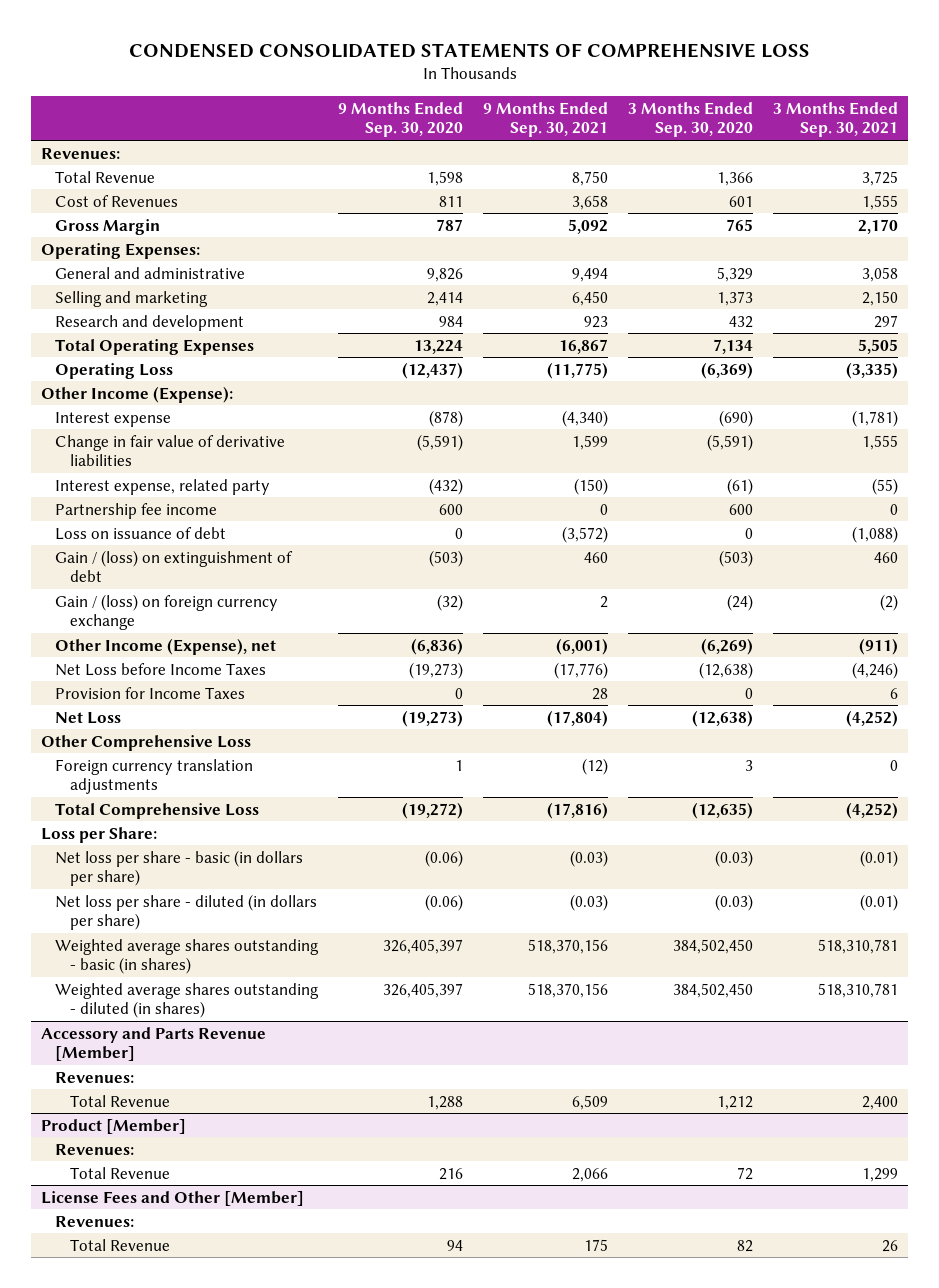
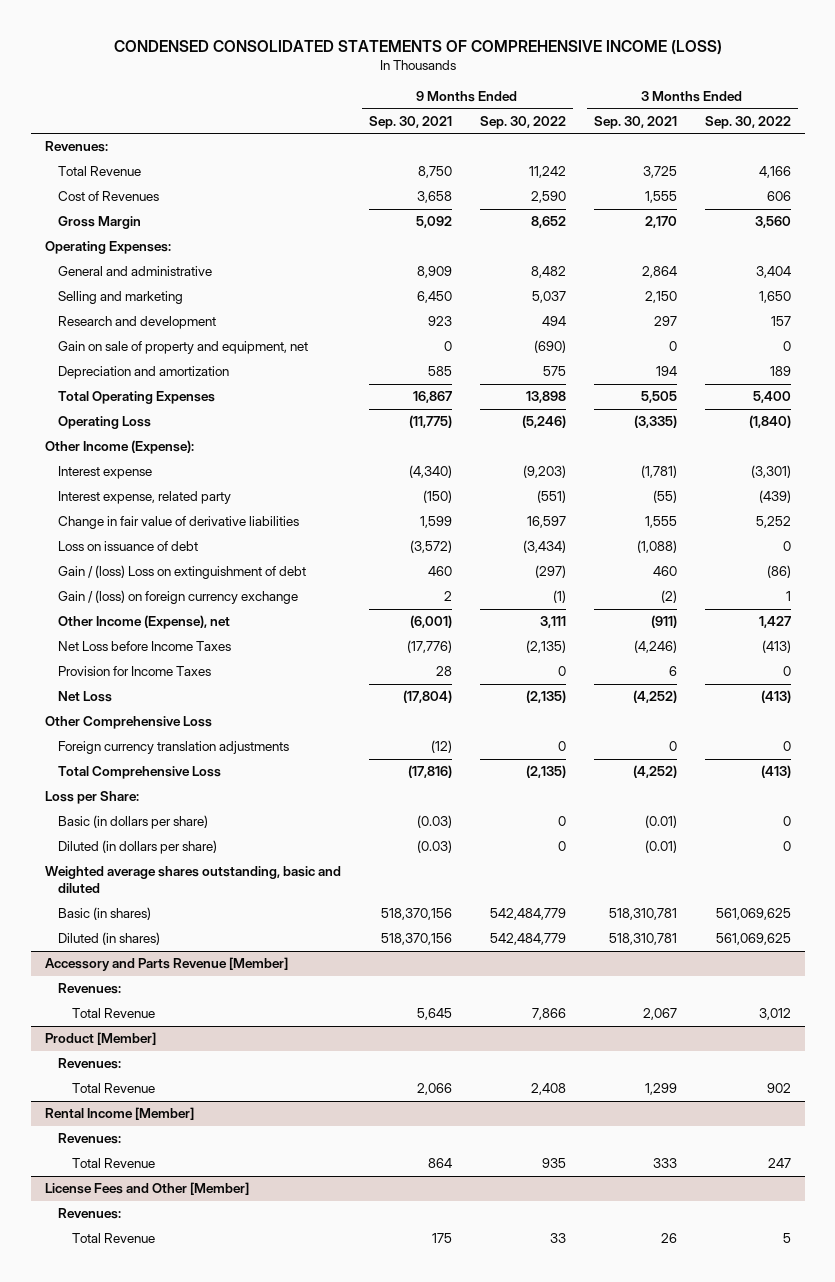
[128,42,810,58] CONDENSED CONSOLIDATED STATEMENTS OF COMPREHENSIVE LOSS -> [113,39,722,55] CONDENSED CONSOLIDATED STATEMENTS OF COMPREHENSIVE INCOME (LOSS)
[338,101,464,138] 9 Months Ended Sep. 30, 2020 -> none
[628,101,754,138] 3 Months Ended Sep. 30, 2020 -> none
none -> [479,116,566,130] Sep. 30, 2022
none -> [704,116,791,130] Sep. 30, 2022
[572,267,609,282] 9,494 -> [416,266,452,279] 8,909
[862,266,899,282] 3,058 -> [641,266,677,279] 2,864
none -> [58,341,309,355] Gain on sale of property and equipment, net
none -> [58,366,230,380] Depreciation and amortization
[55,502,218,519] Partnership fee income -> none
[55,434,286,467] Change in fair value of derivative liabilities -> [58,516,300,530] Change in fair value of derivative liabilities
[55,549,294,583] Gain / (loss) on extinguishment of debt -> [58,565,307,580] Gain / (loss) Loss on extinguishment of debt
[55,849,304,887] Net loss per share - basic (in dollars per share) -> [58,815,209,830] Basic (in dollars per share)
[55,893,318,931] Net loss per share - diluted (in dollars per share) -> [58,840,218,855] Diluted (in dollars per share)
none -> [44,866,341,894] Weighted average shares outstanding, basic and diluted
[55,938,320,975] Weighted average shares outstanding - basic (in shares) -> [58,907,152,921] Basic (in shares)
[55,982,320,1019] Weighted average shares outstanding - diluted (in shares) -> [58,932,161,946] Diluted (in shares)
[572,1094,609,1110] 6,509 -> [416,1008,452,1021] 5,645
[862,1095,899,1110] 2,400 -> [642,1008,677,1021] 2,067
none -> [44,1107,194,1121] Rental Income [Member]
none -> [58,1133,122,1145] Revenues:
none -> [72,1158,156,1169] Total Revenue

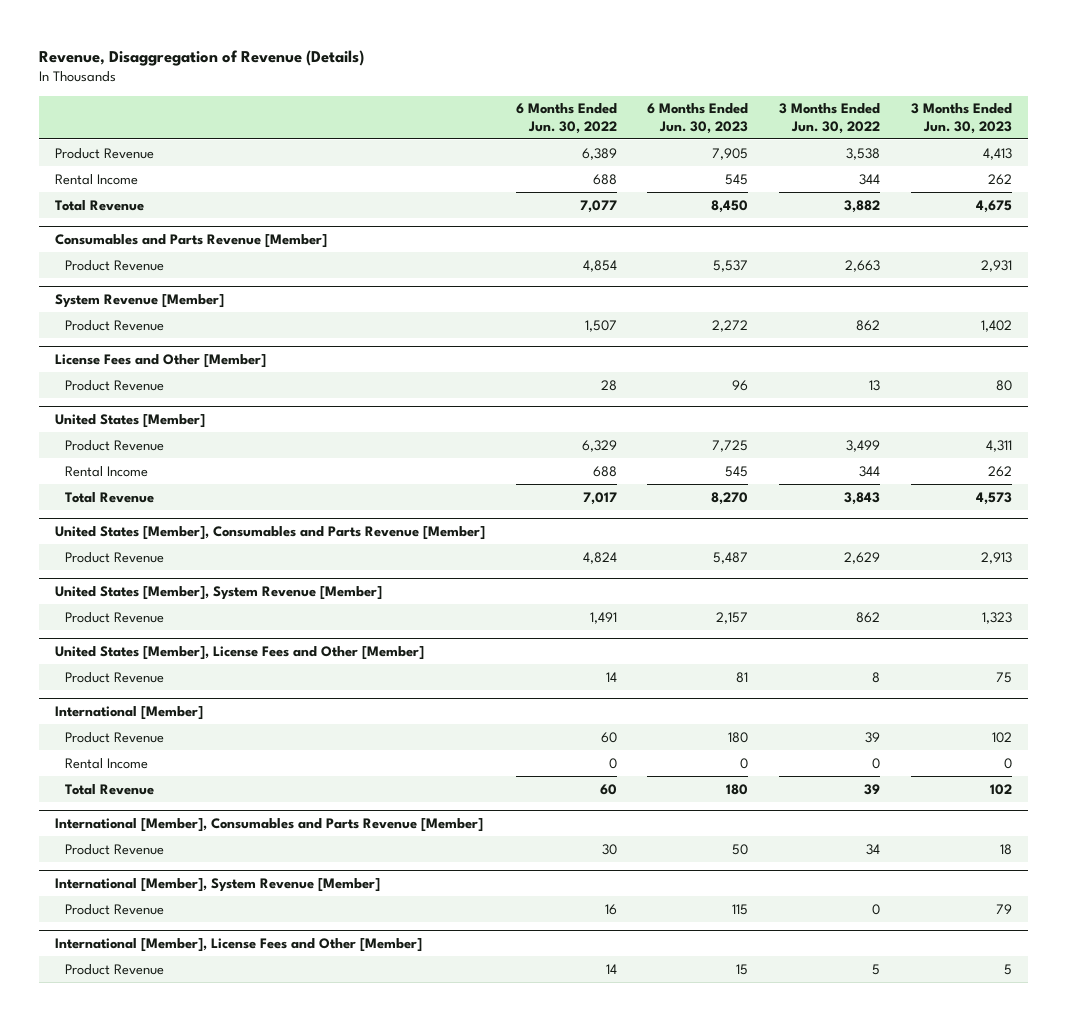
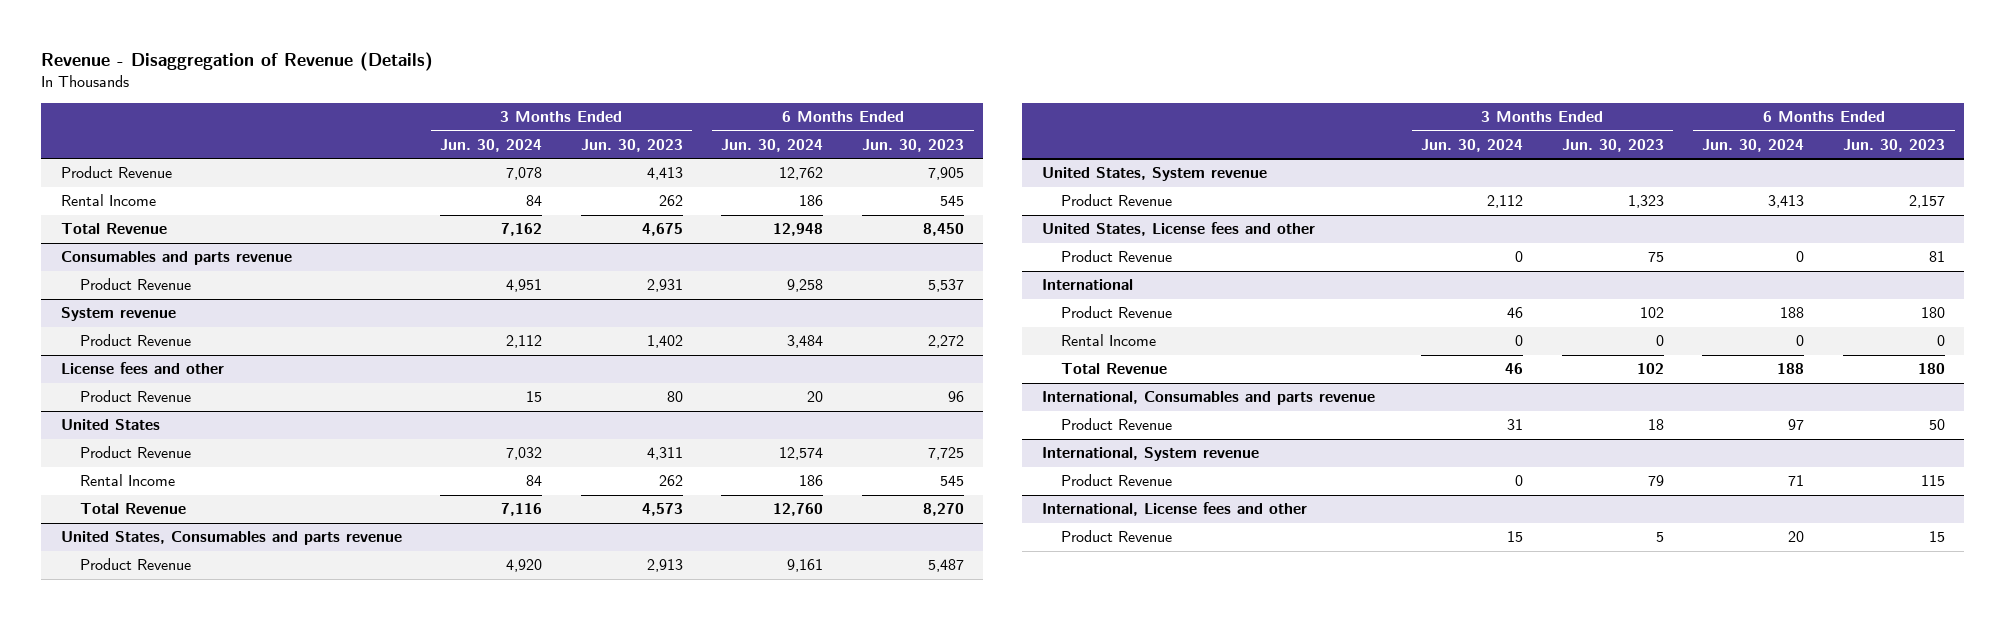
[39,49,365,66] Revenue, Disaggregation of Revenue (Details) -> [41,51,434,71] Revenue - Disaggregation of Revenue (Details)
[515,103,617,134] 6 Months Ended Jun. 30, 2022 -> none
[779,103,881,134] 3 Months Ended Jun. 30, 2022 -> none
none -> [440,138,543,152] Jun. 30, 2024
none -> [721,138,824,152] Jun. 30, 2024
[54,234,327,249] Consumables and Parts Revenue [Member] -> [60,251,292,266] Consumables and parts revenue
[54,294,224,309] System Revenue [Member] -> [60,307,176,322] System revenue
[54,354,266,369] License Fees and Other [Member] -> [60,362,224,375] License fees and other
[54,414,205,429] United States [Member] -> [60,419,160,431] United States
[54,526,485,541] United States [Member], Consumables and Parts Revenue [Member] -> [60,531,402,546] United States, Consumables and parts revenue
[54,586,382,601] United States [Member], System Revenue [Member] -> [1041,167,1267,182] United States, System revenue
[54,646,424,661] United States [Member], License Fees and Other [Member] -> [1041,222,1315,237] United States, License fees and other
[54,706,203,721] International [Member] -> [1041,279,1133,291] International
[54,818,483,833] International [Member], Consumables and Parts Revenue [Member] -> [1041,391,1375,406] International, Consumables and parts revenue
[54,878,380,893] International [Member], System Revenue [Member] -> [1041,447,1259,462] International, System revenue
[54,938,422,953] International [Member], License Fees and Other [Member] -> [1041,502,1307,517] International, License fees and other

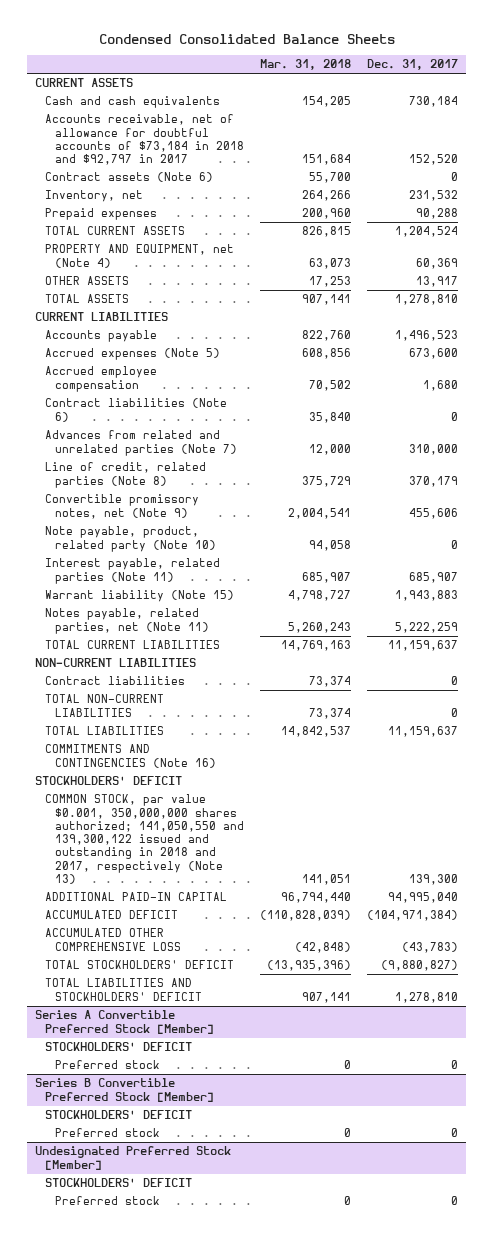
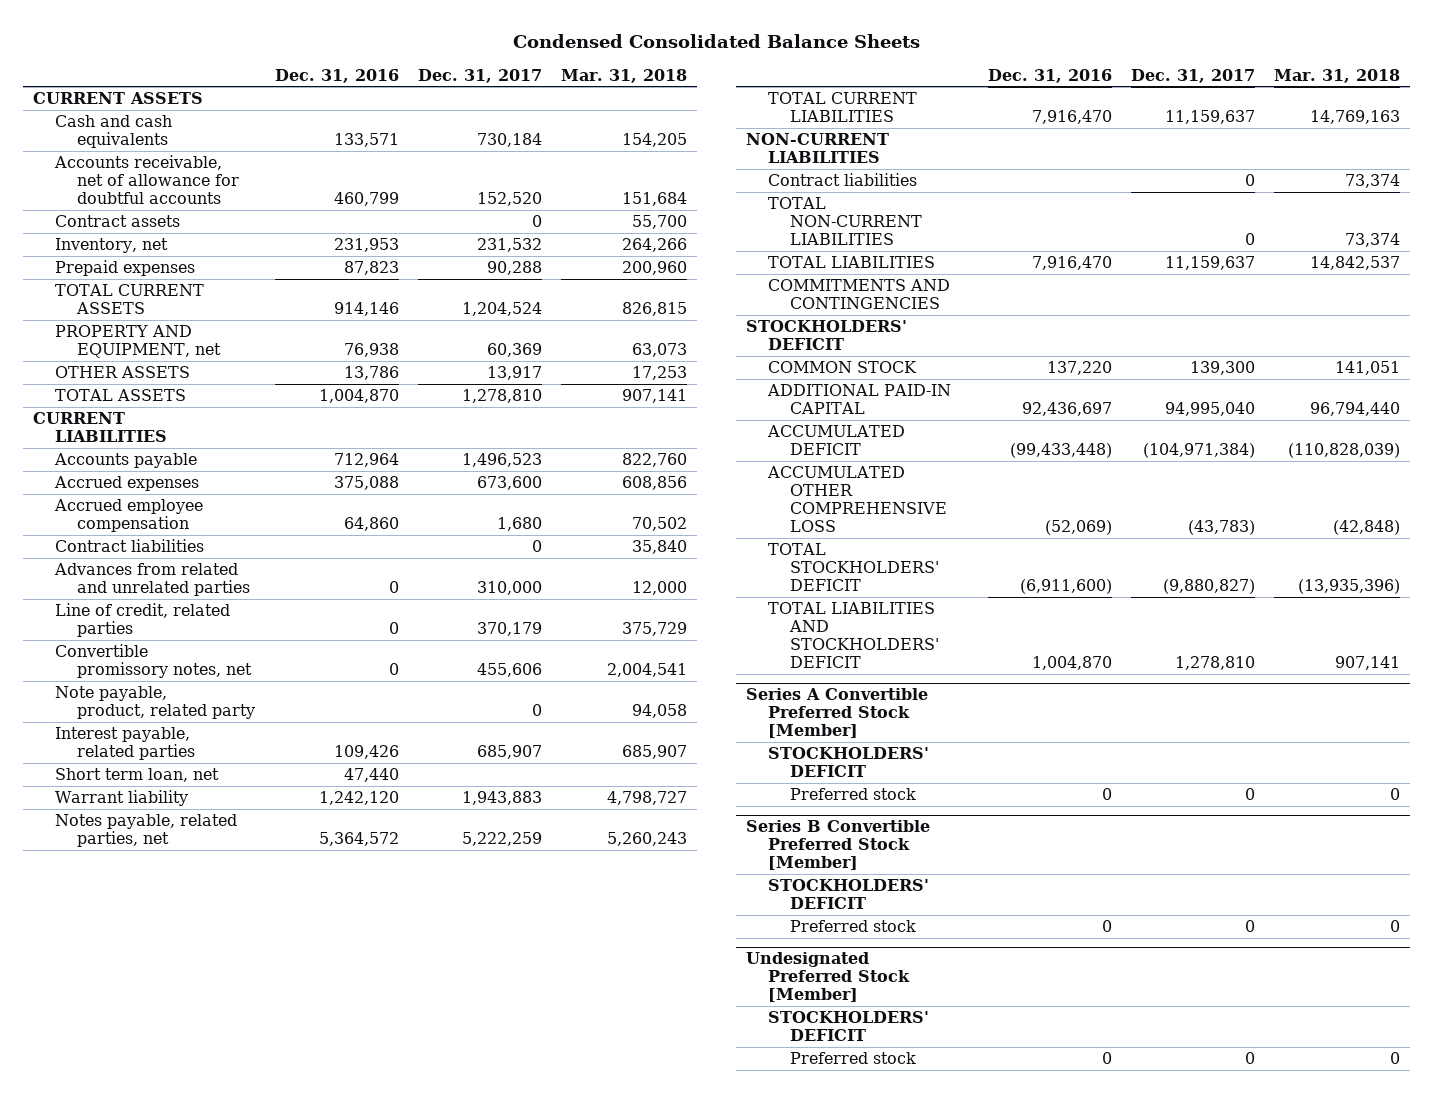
none -> [274,68,399,83] Dec. 31, 2016
[45,114,244,166] Accounts receivable, net of allowance for doubtful accounts of $73,184 in 2018 and $92,797 in 2017 -> [54,155,240,205] Accounts receivable, net of allowance for doubtful accounts
[45,172,214,183] Contract assets (Note 6) -> [55,215,181,228] Contract assets
[45,244,235,268] PROPERTY AND EQUIPMENT, net (Note 4) -> [55,325,222,359] PROPERTY AND EQUIPMENT, net
[45,348,221,361] Accrued expenses (Note 5) -> [54,476,200,492] Accrued expenses
[45,398,228,422] Contract liabilities (Note 6) -> [55,539,205,553] Contract liabilities
[45,430,237,456] Advances from related and unrelated parties (Note 7) -> [54,563,251,597] Advances from related and unrelated parties
[45,462,207,488] Line of credit, related parties (Note 8) -> [55,603,231,638] Line of credit, related parties
[45,494,200,519] Convertible promissory notes, net (Note 9) -> [55,644,253,679] Convertible promissory notes, net
[45,526,216,552] Note payable, product, related party (Note 10) -> [55,686,256,720] Note payable, product, related party
[45,558,221,584] Interest payable, related parties (Note 11) -> [55,727,196,761] Interest payable, related parties
none -> [55,768,220,783] Short term loan, net
[45,590,235,603] Warrant liability (Note 15) -> [55,790,189,807] Warrant liability
[45,608,209,634] Notes payable, related parties, net (Note 11) -> [55,814,238,848] Notes payable, related parties, net
[45,744,216,768] COMMITMENTS AND CONTINGENCIES (Note 16) -> [768,279,951,310] COMMITMENTS AND CONTINGENCIES
[45,794,244,884] COMMON STOCK, par value $0.001, 350,000,000 shares authorized; 141,050,550 and 139,300,122 issued and outstanding in 2018 and 2017, respectively (Note 13) -> [768,361,918,374] COMMON STOCK

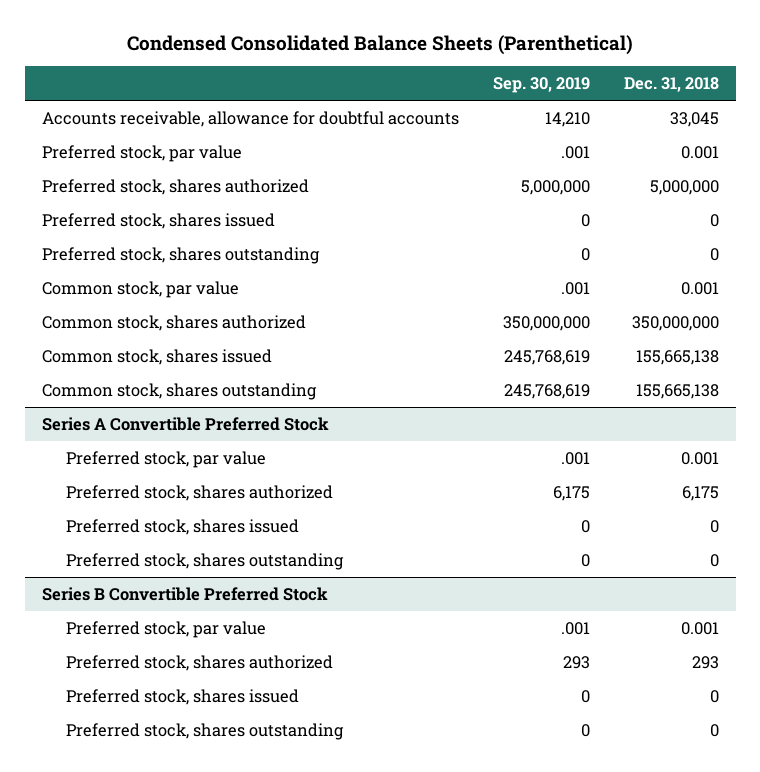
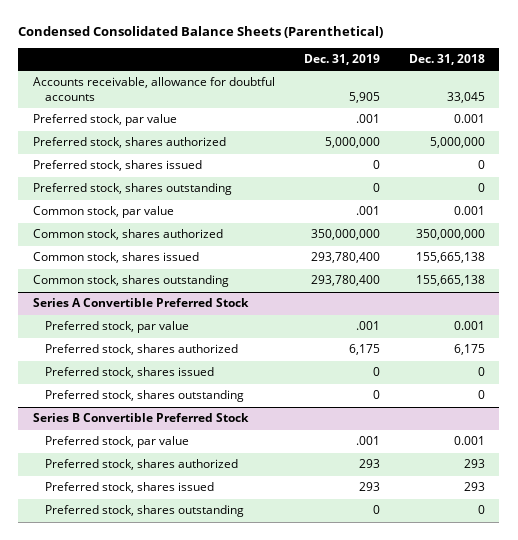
[492,77,590,94] Sep. 30, 2019 -> none
none -> [303,53,380,65] Dec. 31, 2019
[709,689,719,703] 0 -> [463,482,485,492] 293

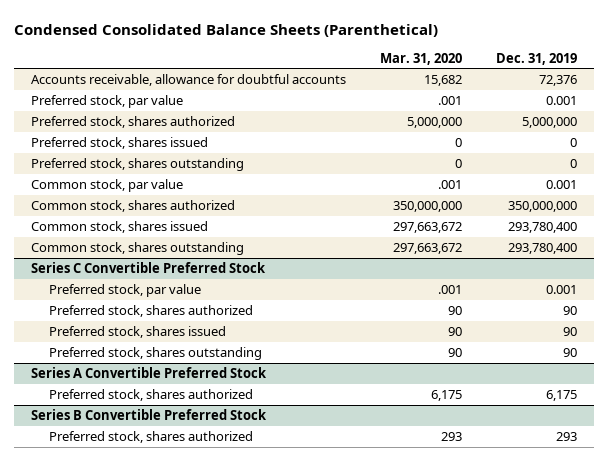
[408,53,485,65] Dec. 31, 2018 -> none
none -> [380,52,463,65] Mar. 31, 2020
[348,92,380,104] 5,905 -> [539,74,578,86] 72,376
[355,114,380,124] .001 -> [546,95,578,105] 0.001
[355,206,380,216] .001 -> [546,179,578,189] 0.001
none -> [31,261,267,273] Series C Convertible Preferred Stock
none -> [48,283,201,297] Preferred stock, par value
none -> [48,304,253,317] Preferred stock, shares authorized
none -> [48,325,226,338] Preferred stock, shares issued
none -> [48,346,262,360] Preferred stock, shares outstanding
[44,321,189,334] Preferred stock, par value -> none
[44,367,214,379] Preferred stock, shares issued -> none
[44,390,244,403] Preferred stock, shares outstanding -> none
[44,436,189,449] Preferred stock, par value -> none
[44,482,214,494] Preferred stock, shares issued -> none
[44,505,244,518] Preferred stock, shares outstanding -> none

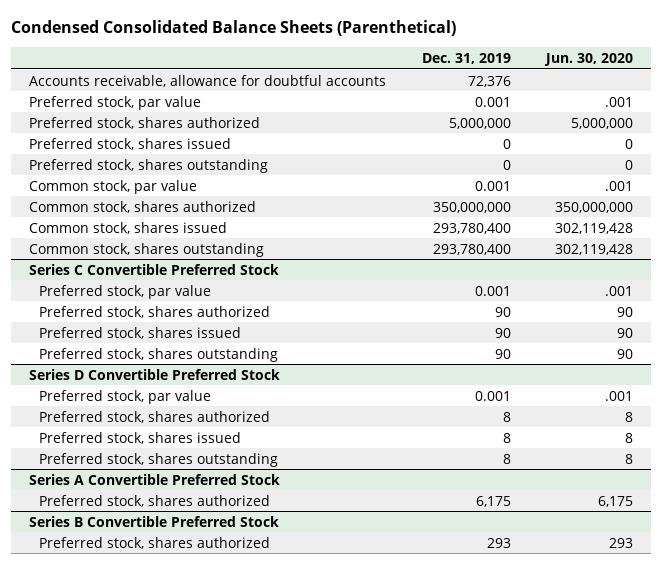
[380,52,463,65] Mar. 31, 2020 -> none
none -> [544,52,634,66] Jun. 30, 2020
none -> [29,368,281,380] Series D Convertible Preferred Stock
none -> [39,389,212,404] Preferred stock, par value
none -> [39,410,271,423] Preferred stock, shares authorized
none -> [39,431,242,444] Preferred stock, shares issued
none -> [39,452,279,467] Preferred stock, shares outstanding

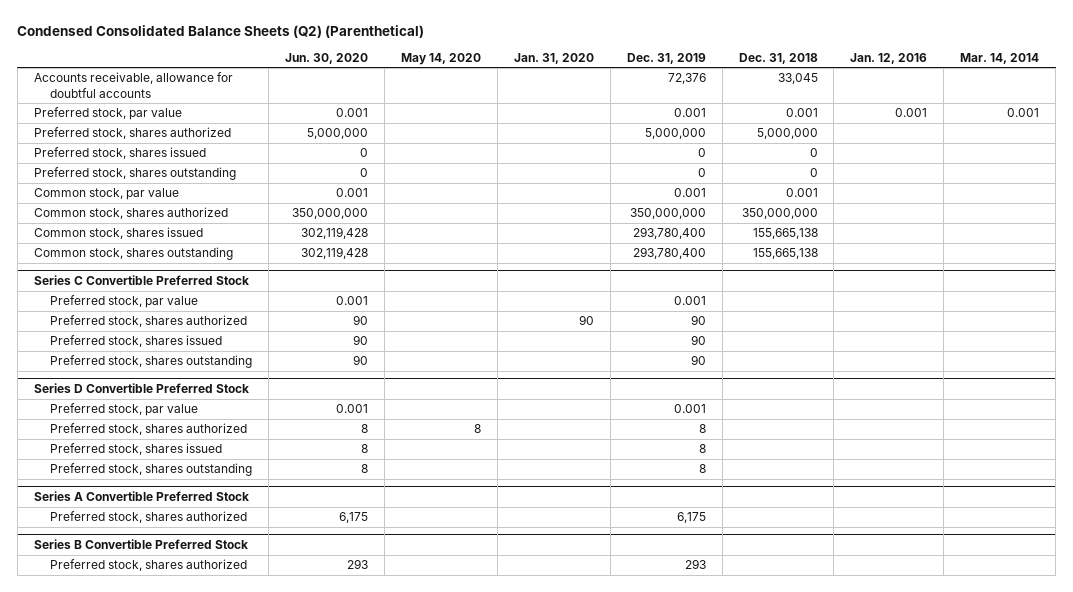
[11,20,457,37] Condensed Consolidated Balance Sheets (Parenthetical) -> [17,24,425,38] Condensed Consolidated Balance Sheets (Q2) (Parenthetical)
none -> [401,52,482,65] May 14, 2020
none -> [513,52,594,64] Jan. 31, 2020
none -> [738,52,818,64] Dec. 31, 2018
none -> [850,52,928,64] Jan. 12, 2016
none -> [960,52,1040,64] Mar. 14, 2014
[605,96,634,107] .001 -> [336,108,369,118] 0.001
[605,180,634,191] .001 -> [336,188,369,198] 0.001
[605,285,634,296] .001 -> [336,296,369,306] 0.001
[605,390,634,401] .001 -> [336,404,369,414] 0.001

